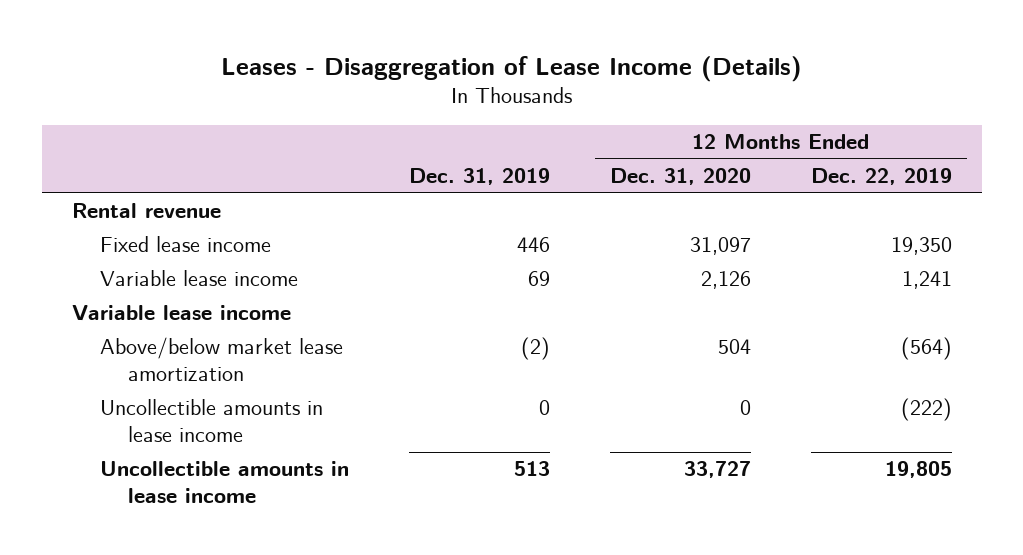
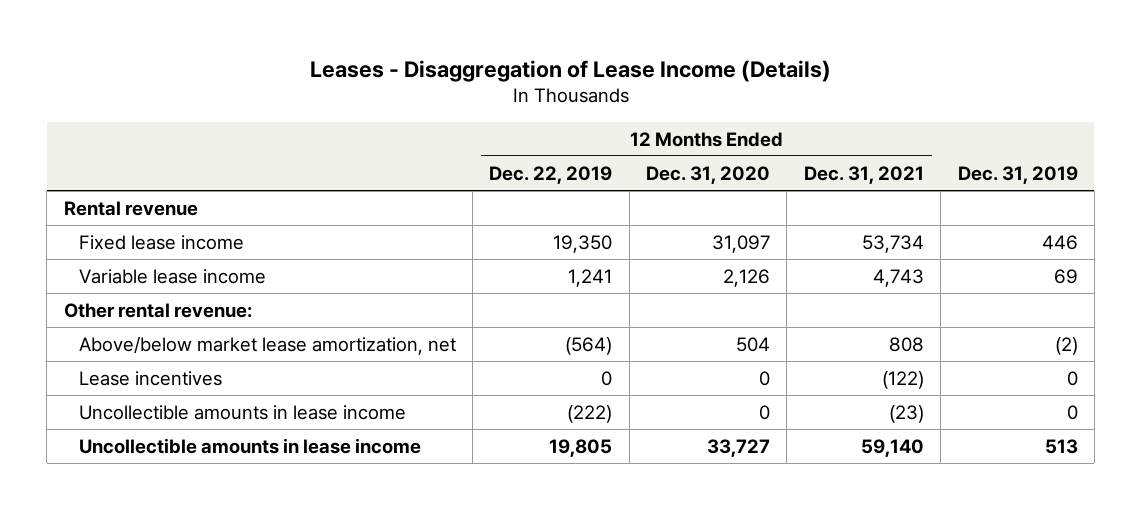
none -> [803,165,924,184] Dec. 31, 2021
[71,305,291,322] Variable lease income -> [63,302,252,318] Other rental revenue:
[99,337,343,382] Above/below market lease amortization -> [78,335,456,355] Above/below market lease amortization, net
none -> [78,370,222,386] Lease incentives

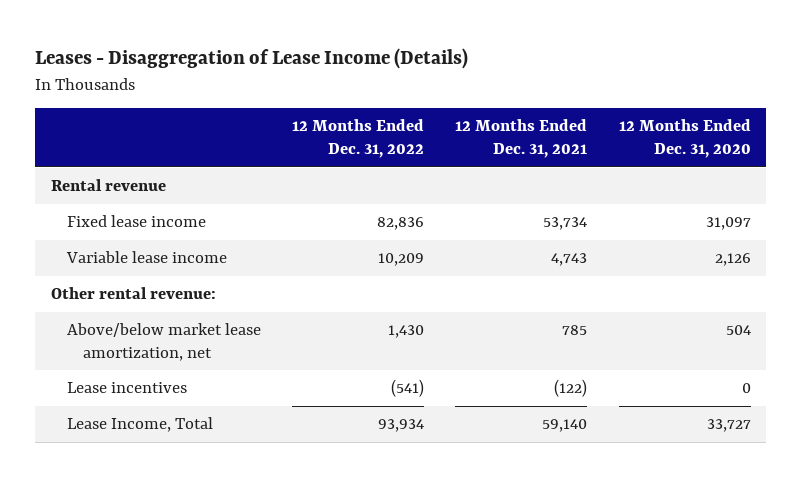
[489,165,613,184] Dec. 22, 2019 -> none
[957,165,1078,184] Dec. 31, 2019 -> none
none -> [292,119,425,159] 12 Months Ended Dec. 31, 2022
[888,336,924,352] 808 -> [562,325,588,336] 785
[78,404,406,420] Uncollectible amounts in lease income -> none
[78,437,421,454] Uncollectible amounts in lease income -> [66,417,213,433] Lease Income, Total

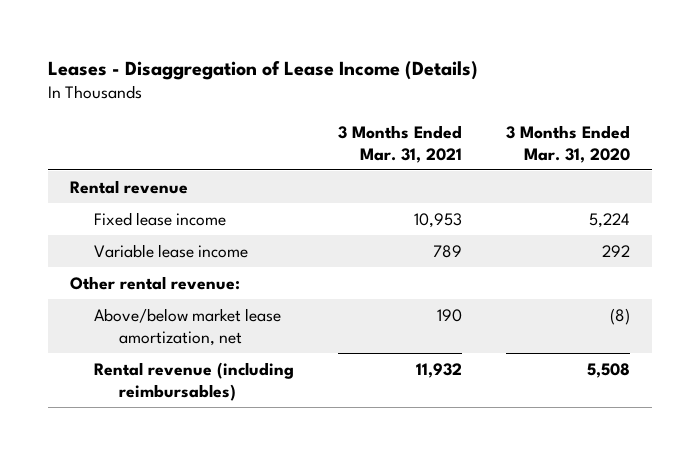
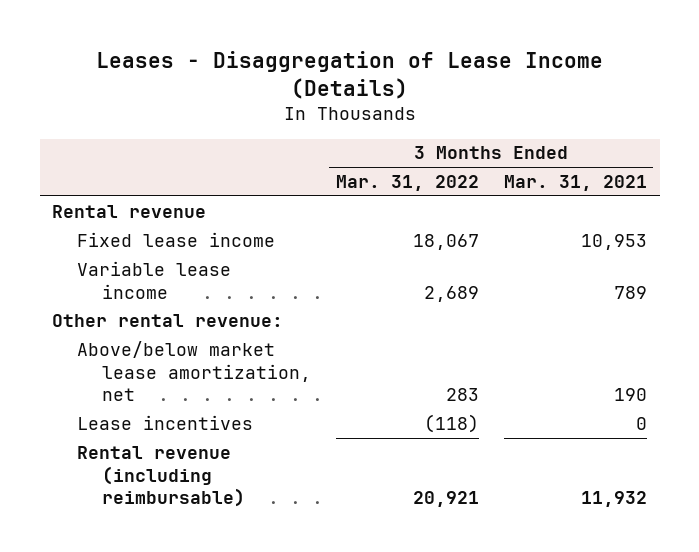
[506,124,631,163] 3 Months Ended Mar. 31, 2020 -> none
none -> [335,174,479,191] Mar. 31, 2022
none -> [76,414,253,430] Lease incentives
[94,361,295,401] Rental revenue (including reimbursables) -> [76,445,245,508] Rental revenue (including reimbursable)

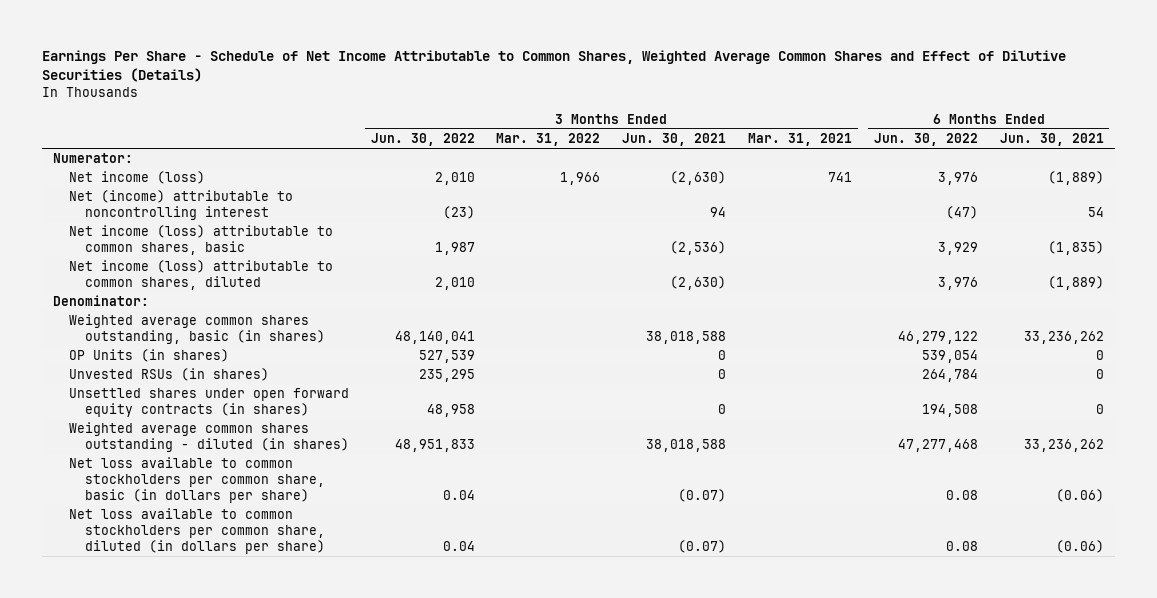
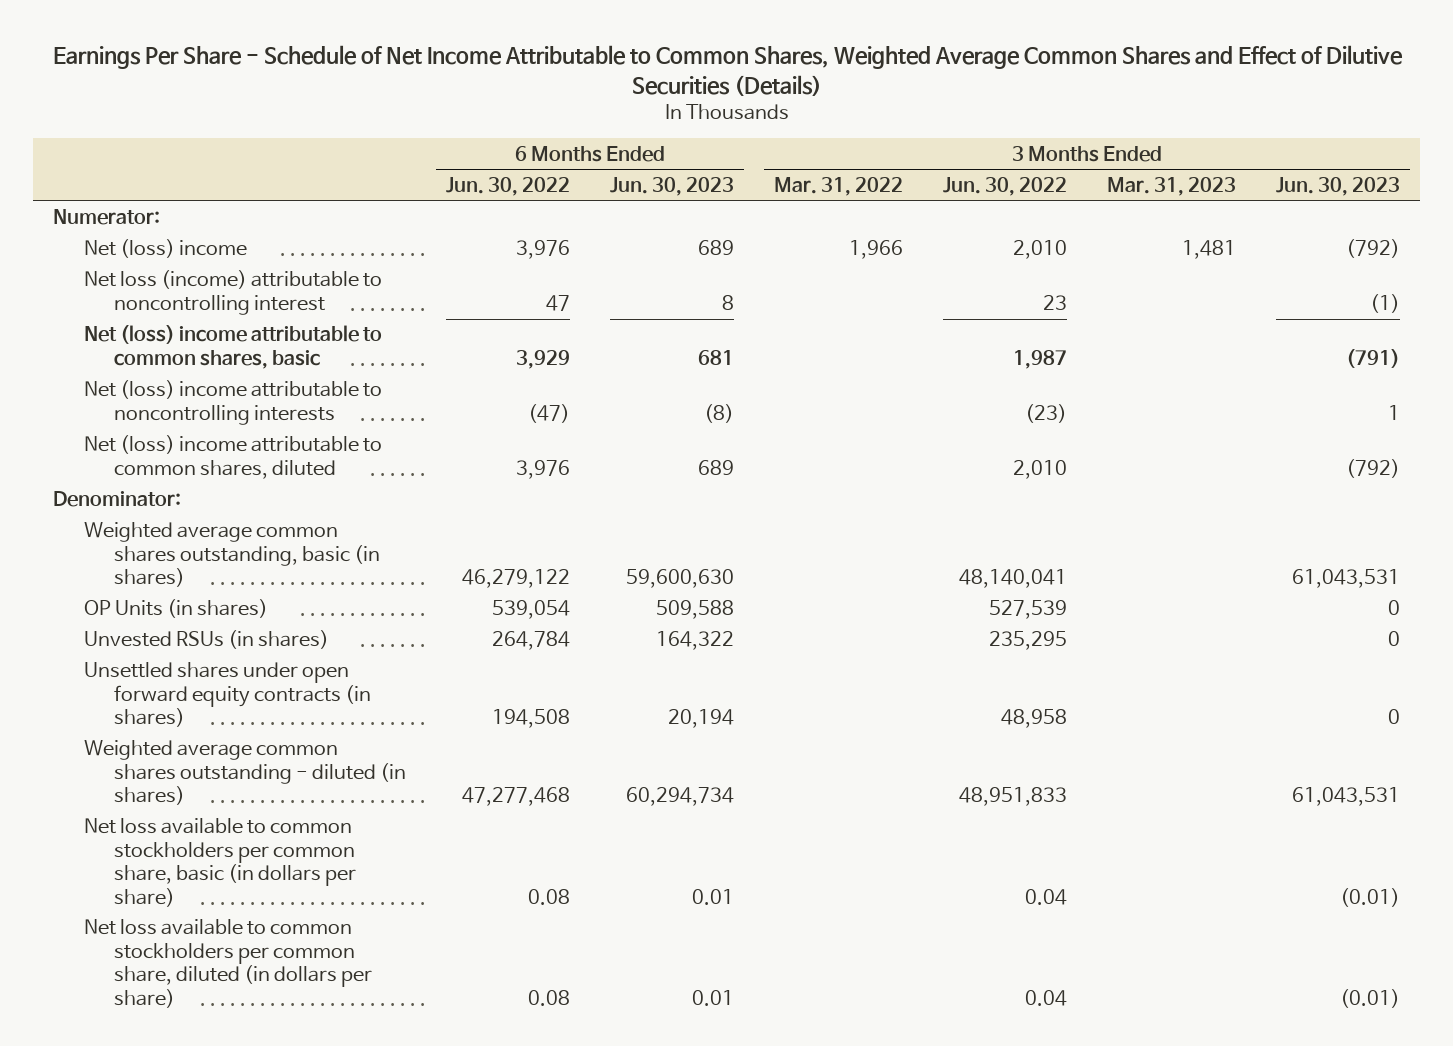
[622,132,727,146] Jun. 30, 2021 -> none
[748,132,853,146] Mar. 31, 2021 -> none
[999,132,1104,146] Jun. 30, 2021 -> none
none -> [610,176,735,196] Jun. 30, 2023
none -> [1107,176,1237,196] Mar. 31, 2023
none -> [1276,176,1401,196] Jun. 30, 2023
[68,171,205,185] Net income (loss) -> [83,239,247,259] Net (loss) income
[68,190,293,220] Net (income) attributable to noncontrolling interest -> [83,270,382,315] Net loss (income) attributable to noncontrolling interest
[442,205,475,219] (23) -> [1043,294,1068,310] 23
[945,205,978,219] (47) -> [546,294,571,311] 47
[68,225,333,255] Net income (loss) attributable to common shares, basic -> [83,325,382,369] Net (loss) income attributable to common shares, basic
none -> [83,380,382,425] Net (loss) income attributable to noncontrolling interests
[68,260,333,290] Net income (loss) attributable to common shares, diluted -> [83,435,382,479] Net (loss) income attributable to common shares, diluted

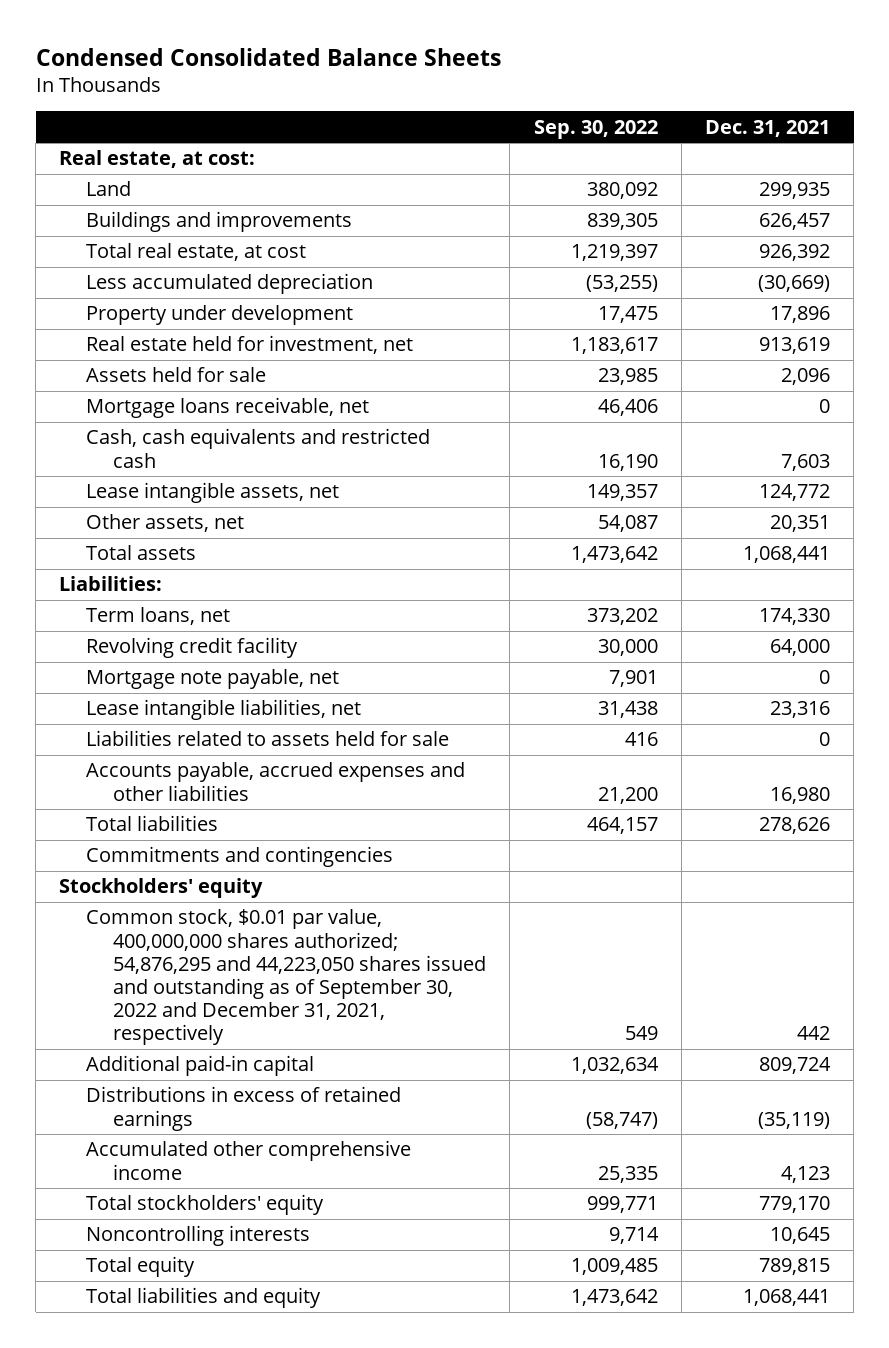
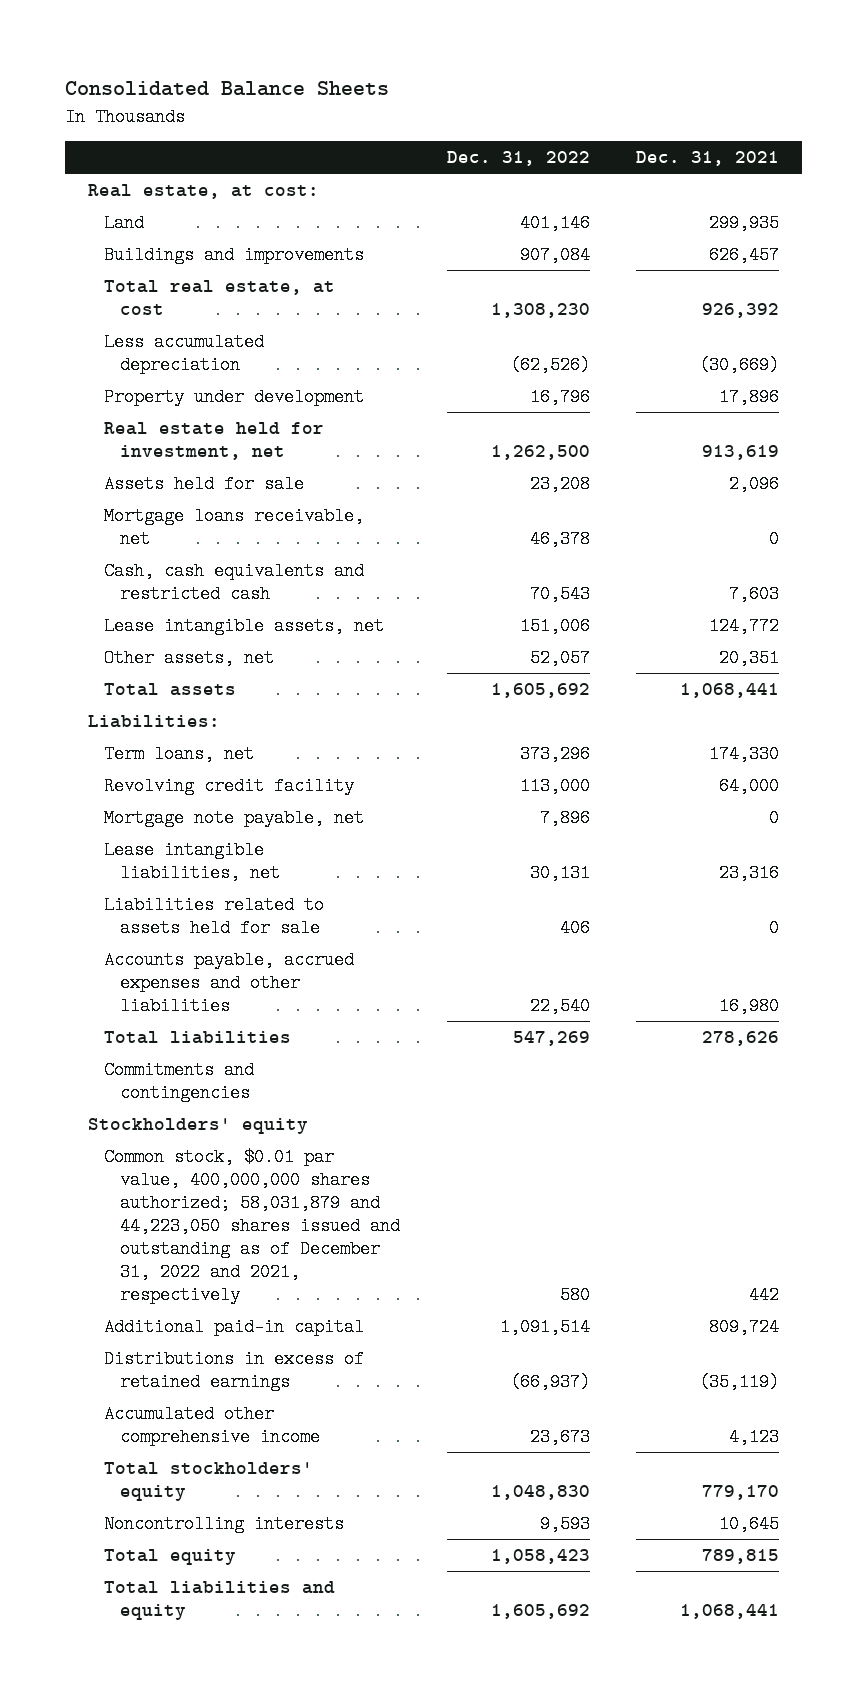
[35,47,501,66] Condensed Consolidated Balance Sheets -> [65,81,390,97] Consolidated Balance Sheets
[533,119,658,139] Sep. 30, 2022 -> none
none -> [446,151,590,167] Dec. 31, 2022
[86,909,487,1046] Common stock, $0.01 par value, 400,000,000 shares authorized; 54,876,295 and 44,223,050 shares issued and outstanding as of September 30, 2022 and December 31, 2021, respectively -> [104,1147,400,1305] Common stock, $0.01 par value, 400,000,000 shares authorized; 58,031,879 and 44,223,050 shares issued and outstanding as of December 31, 2022 and 2021, respectively

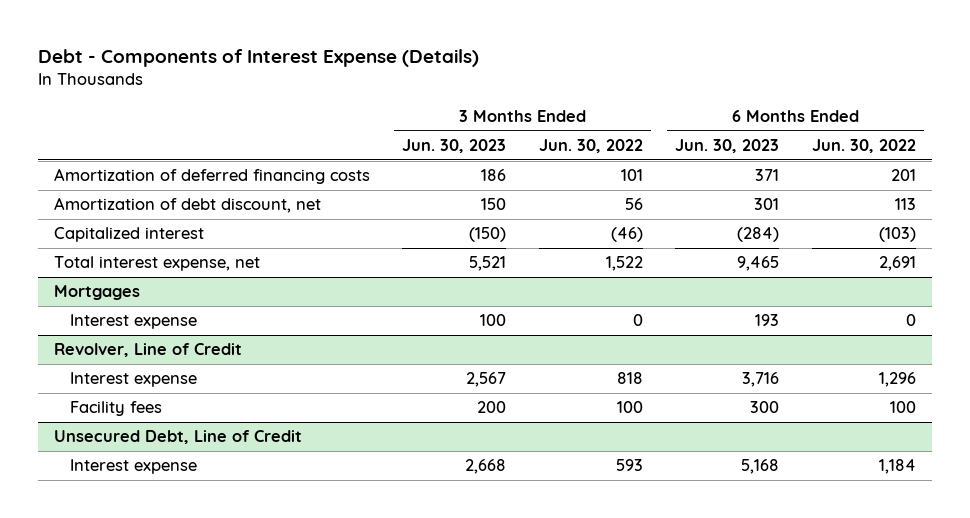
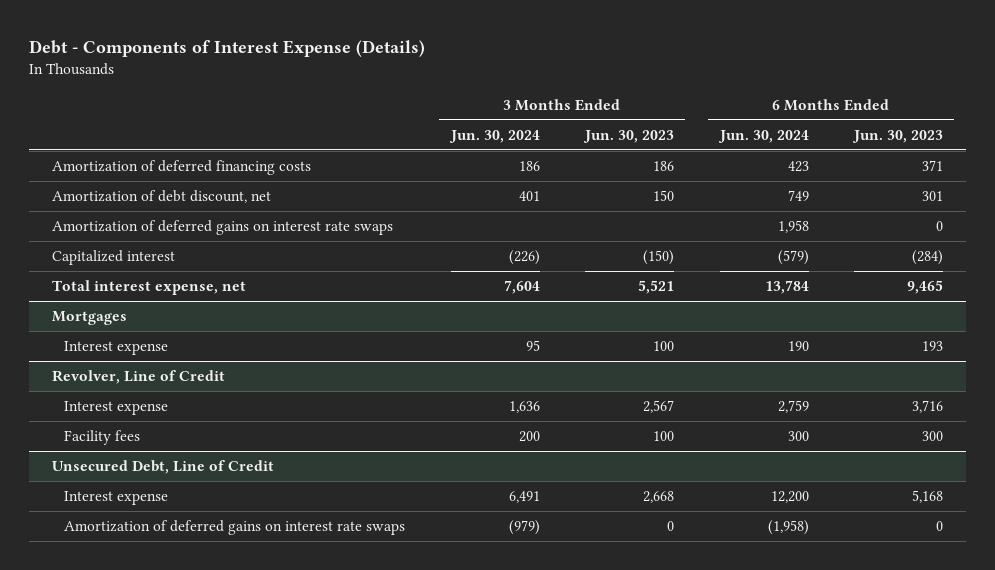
[538,139,643,154] Jun. 30, 2022 -> none
[811,139,916,154] Jun. 30, 2022 -> none
none -> [448,129,540,143] Jun. 30, 2024
none -> [717,129,809,143] Jun. 30, 2024
none -> [52,220,394,236] Amortization of deferred gains on interest rate swaps
[477,401,507,414] 200 -> [653,431,675,442] 100
none -> [64,520,406,536] Amortization of deferred gains on interest rate swaps

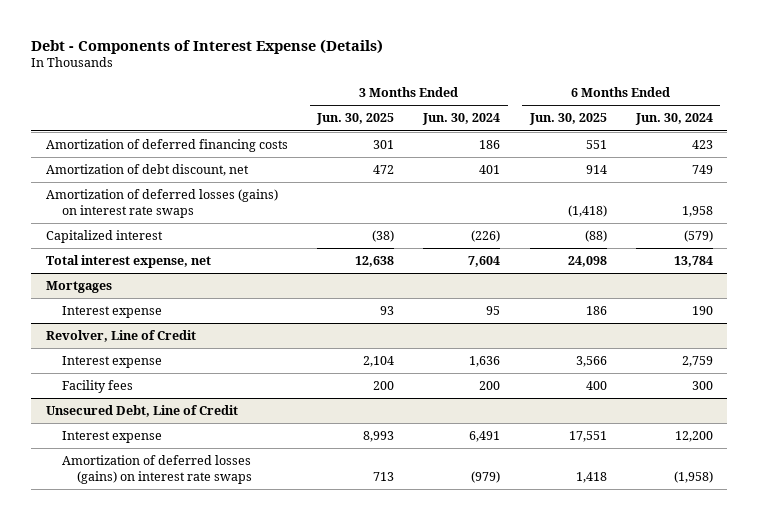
[583,129,675,143] Jun. 30, 2023 -> none
[852,129,944,143] Jun. 30, 2023 -> none
none -> [316,113,395,126] Jun. 30, 2025
none -> [528,113,607,126] Jun. 30, 2025
[52,220,394,236] Amortization of deferred gains on interest rate swaps -> [45,189,278,218] Amortization of deferred losses (gains) on interest rate swaps
[64,520,406,536] Amortization of deferred gains on interest rate swaps -> [61,455,253,484] Amortization of deferred losses (gains) on interest rate swaps

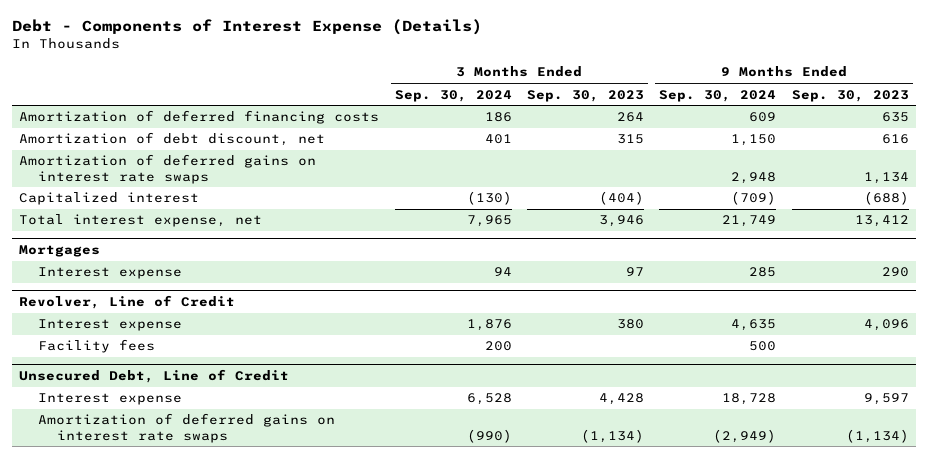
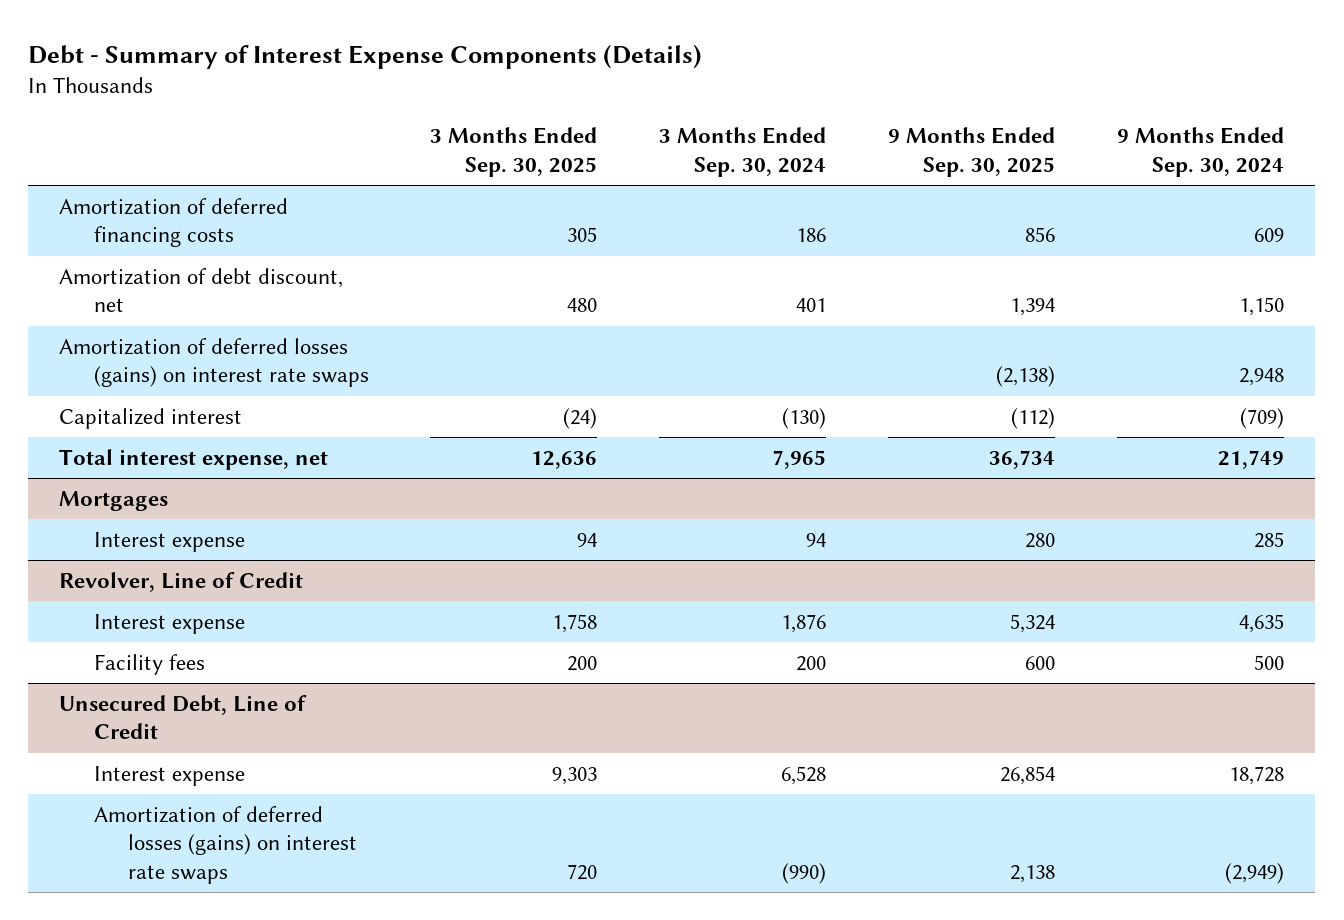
[11,19,482,36] Debt - Components of Interest Expense (Details) -> [28,44,703,70] Debt - Summary of Interest Expense Components (Details)
[526,89,644,102] Sep. 30, 2023 -> none
[791,89,909,102] Sep. 30, 2023 -> none
none -> [430,127,598,177] 3 Months Ended Sep. 30, 2025
none -> [888,127,1056,177] 9 Months Ended Sep. 30, 2025
[19,154,317,184] Amortization of deferred gains on interest rate swaps -> [59,337,369,388] Amortization of deferred losses (gains) on interest rate swaps
[37,413,335,443] Amortization of deferred gains on interest rate swaps -> [93,805,357,884] Amortization of deferred losses (gains) on interest rate swaps

